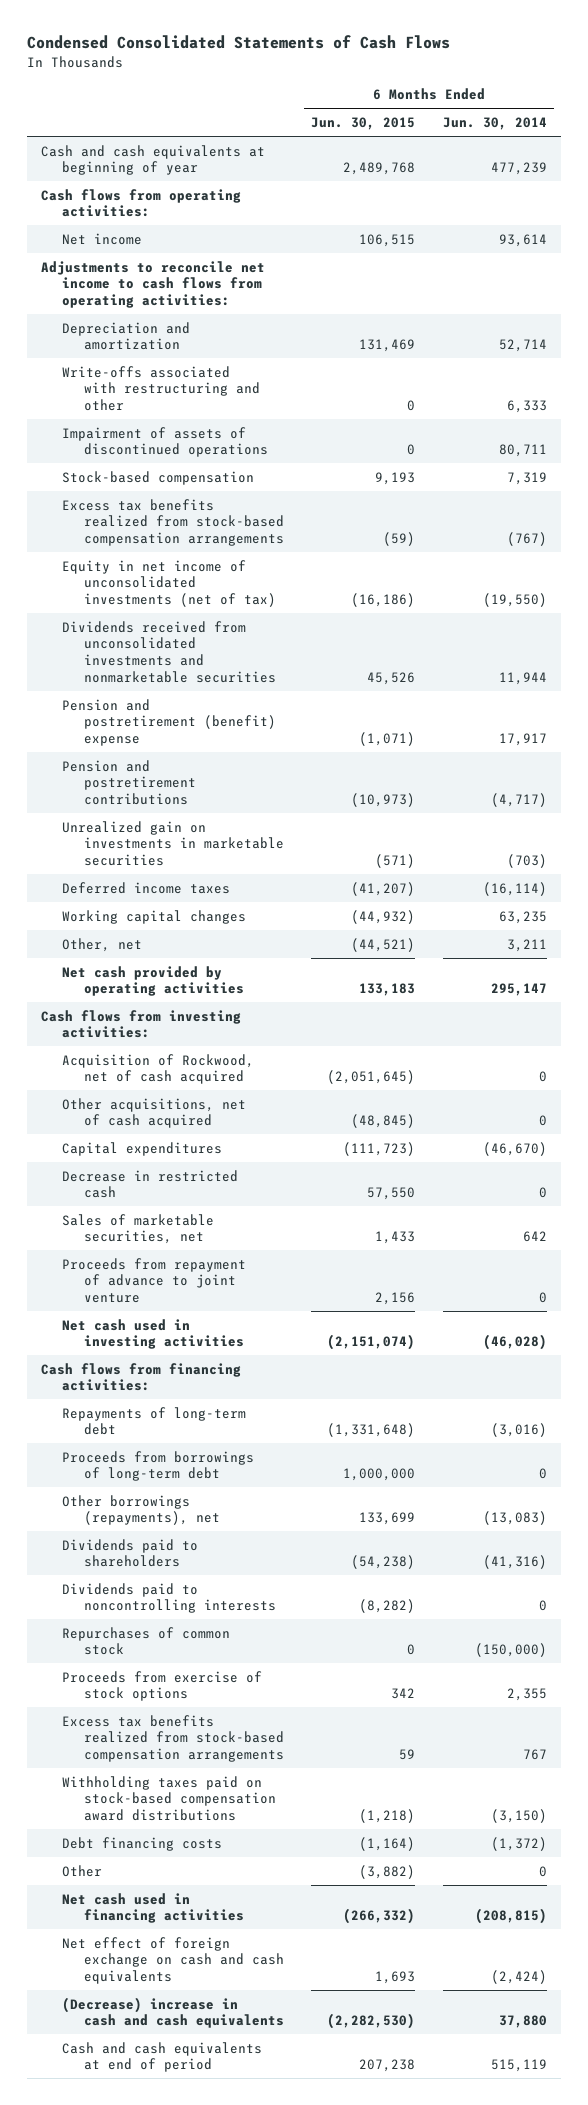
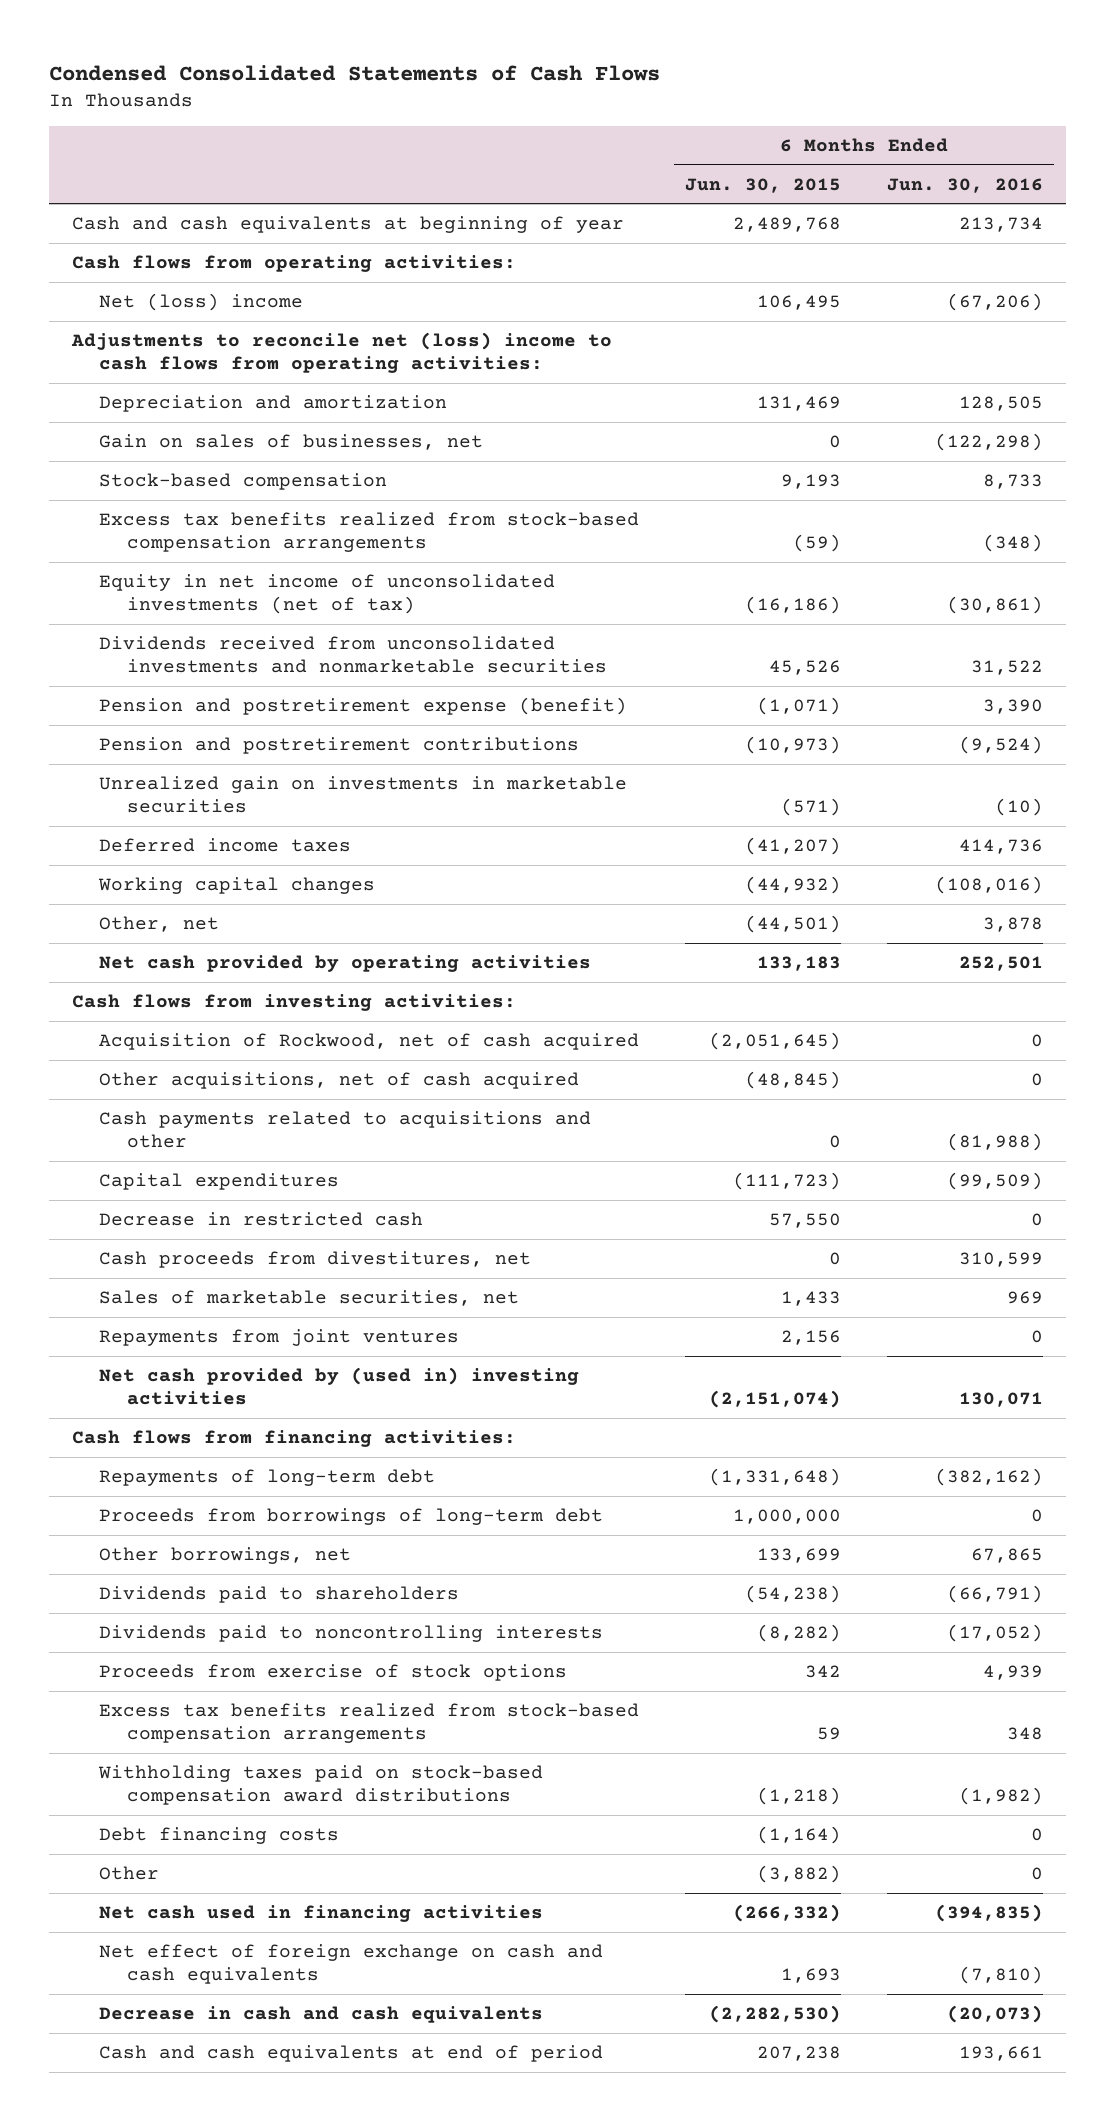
[442,117,547,131] Jun. 30, 2014 -> none
none -> [887,177,1044,193] Jun. 30, 2016
[62,232,143,245] Net income -> [99,293,304,312] Net (loss) income
[359,233,416,247] 106,515 -> [757,295,842,311] 106,495
[40,260,265,309] Adjustments to reconcile net income to cash flows from operating activities: -> [70,332,612,374] Adjustments to reconcile net (loss) income to cash flows from operating activities:
[62,365,260,412] Write-offs associated with restructuring and other -> none
[62,426,268,458] Impairment of assets of discontinued operations -> none
none -> [99,434,484,451] Gain on sales of businesses, net
[62,698,276,747] Pension and postretirement (benefit) expense -> [99,697,628,716] Pension and postretirement expense (benefit)
[351,937,416,952] (44,521) -> [745,915,842,934] (44,501)
none -> [99,1111,592,1149] Cash payments related to acquisitions and other
none -> [99,1251,532,1269] Cash proceeds from divestitures, net
[62,1257,247,1304] Proceeds from repayment of advance to joint venture -> [99,1329,460,1347] Repayments from joint ventures
[62,1318,244,1350] Net cash used in investing activities -> [99,1367,580,1406] Net cash provided by (used in) investing activities
[62,1494,220,1526] Other borrowings (repayments), net -> [99,1547,352,1565] Other borrowings, net
[62,1626,231,1656] Repurchases of common stock -> none
[62,1996,284,2029] (Decrease) increase in cash and cash equivalents -> [99,2006,544,2024] Decrease in cash and cash equivalents

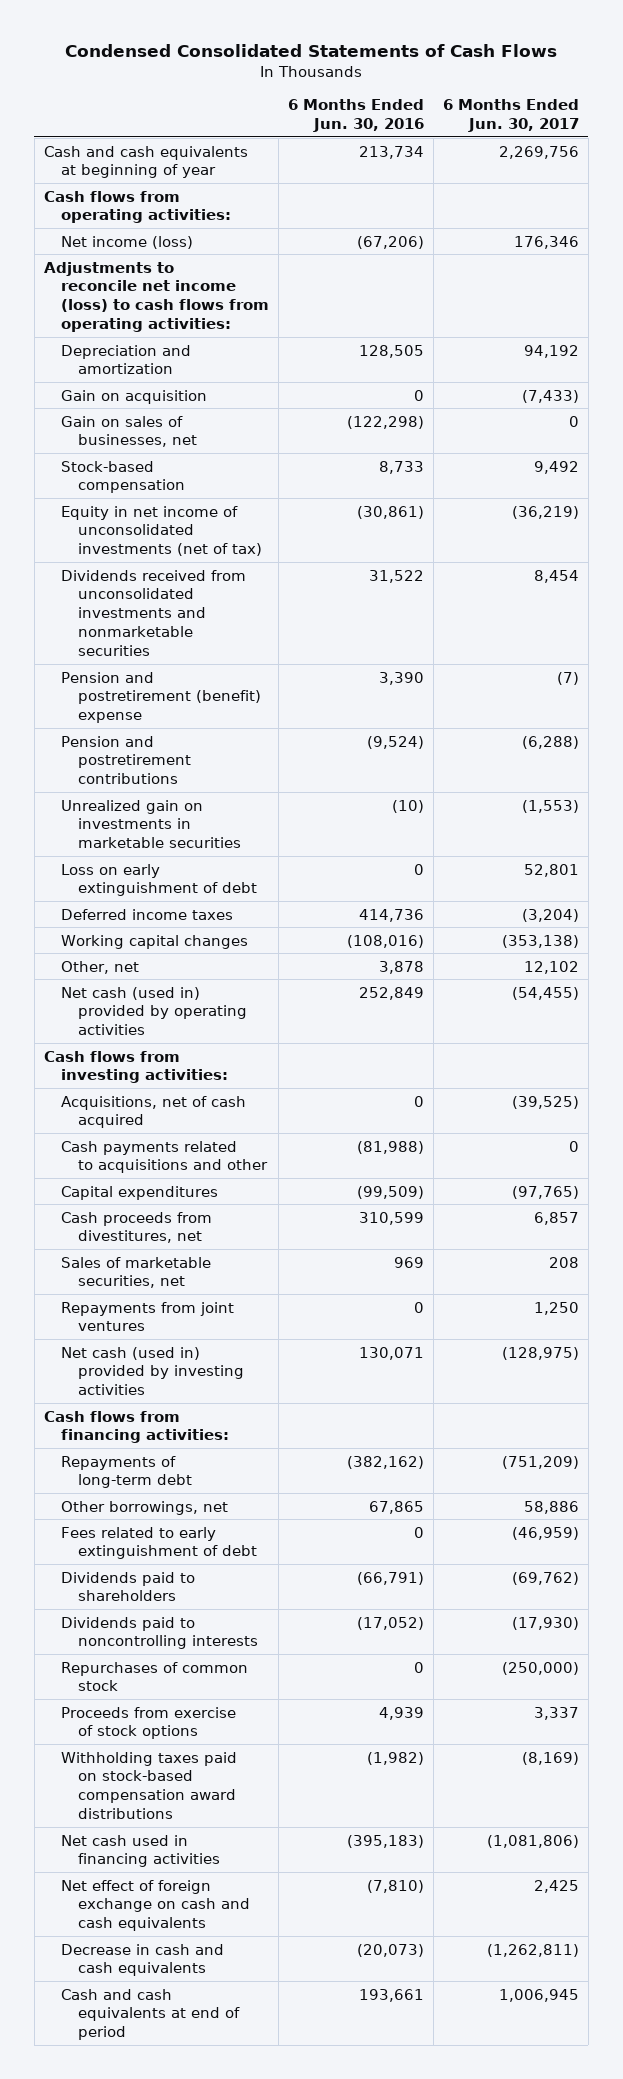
[685,177,842,193] Jun. 30, 2015 -> none
none -> [442,99,579,132] 6 Months Ended Jun. 30, 2017
[99,293,304,312] Net (loss) income -> [61,235,194,249] Net income (loss)
[70,332,612,374] Adjustments to reconcile net (loss) income to cash flows from operating activities: -> [43,261,270,333] Adjustments to reconcile net income (loss) to cash flows from operating activities:
none -> [61,389,208,404] Gain on acquisition
[99,512,640,553] Excess tax benefits realized from stock-based compensation arrangements -> none
[99,697,628,716] Pension and postretirement expense (benefit) -> [61,671,262,724] Pension and postretirement (benefit) expense
none -> [61,863,258,897] Loss on early extinguishment of debt
[99,955,592,973] Net cash provided by operating activities -> [61,986,248,1036] Net cash (used in) provided by operating activities
[959,956,1044,972] 252,501 -> [359,986,425,1000] 252,849
[99,1033,640,1051] Acquisition of Rockwood, net of cash acquired -> none
[99,1072,580,1090] Other acquisitions, net of cash acquired -> [61,1095,247,1129] Acquisitions, net of cash acquired
[99,1212,424,1227] Decrease in restricted cash -> none
[99,1367,580,1406] Net cash provided by (used in) investing activities -> [61,1346,245,1396] Net cash (used in) provided by investing activities
[99,1508,604,1526] Proceeds from borrowings of long-term debt -> none
none -> [61,1526,258,1560] Fees related to early extinguishment of debt
none -> [61,1661,249,1692] Repurchases of common stock
[99,1703,640,1744] Excess tax benefits realized from stock-based compensation arrangements -> none
[99,1827,340,1845] Debt financing costs -> none
[99,1866,160,1881] Other -> none
[935,1904,1044,1923] (394,835) -> [347,1834,425,1848] (395,183)

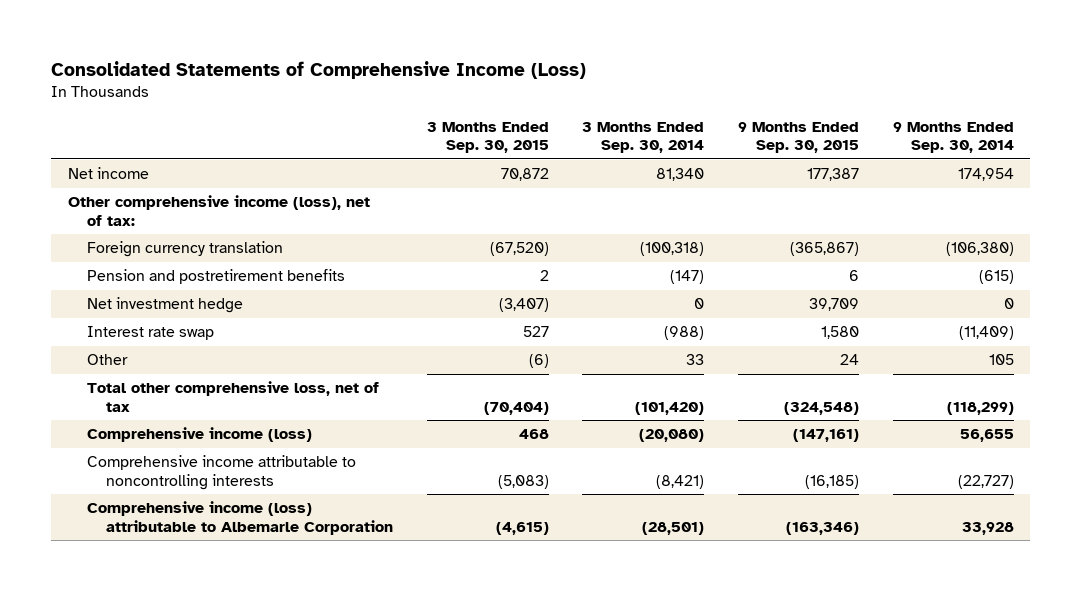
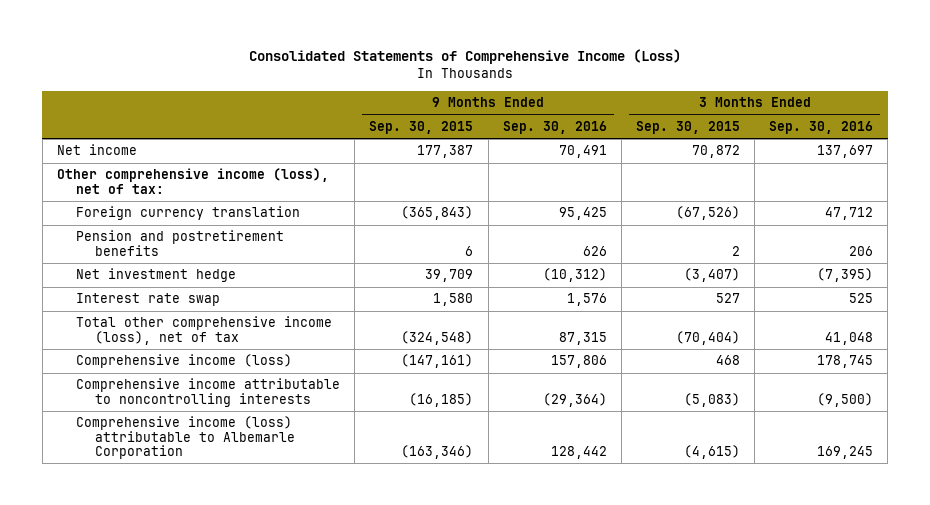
[582,122,705,154] 3 Months Ended Sep. 30, 2014 -> none
[892,122,1014,154] 9 Months Ended Sep. 30, 2014 -> none
none -> [502,120,607,134] Sep. 30, 2016
none -> [769,120,874,134] Sep. 30, 2016
[489,242,549,257] (67,520) -> [675,206,740,221] (67,526)
[790,242,860,257] (365,867) -> [401,206,474,221] (365,843)
[86,354,128,366] Other -> none
[86,381,379,412] Total other comprehensive loss, net of tax -> [76,316,333,345] Total other comprehensive income (loss), net of tax

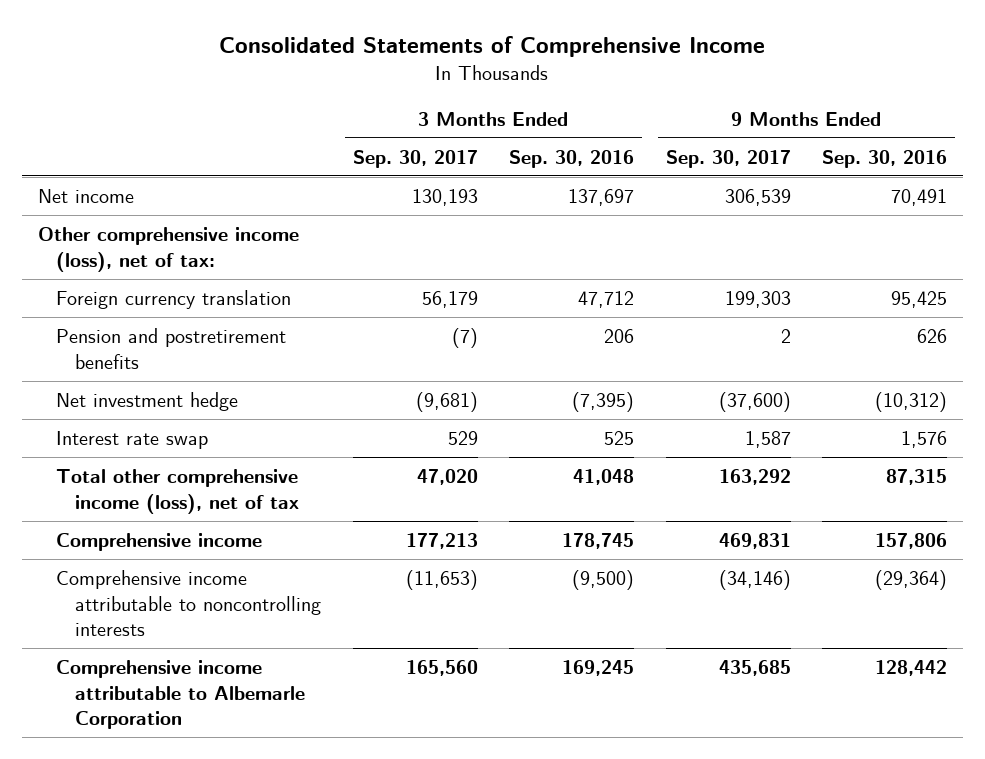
[249,49,682,65] Consolidated Statements of Comprehensive Income (Loss) -> [219,35,766,57] Consolidated Statements of Comprehensive Income
[369,120,474,134] Sep. 30, 2015 -> none
[635,120,740,134] Sep. 30, 2015 -> none
none -> [352,149,478,168] Sep. 30, 2017
none -> [665,149,791,168] Sep. 30, 2017
[76,354,293,369] Comprehensive income (loss) -> [56,532,263,551] Comprehensive income
[76,416,296,459] Comprehensive income (loss) attributable to Albemarle Corporation -> [56,659,306,730] Comprehensive income attributable to Albemarle Corporation

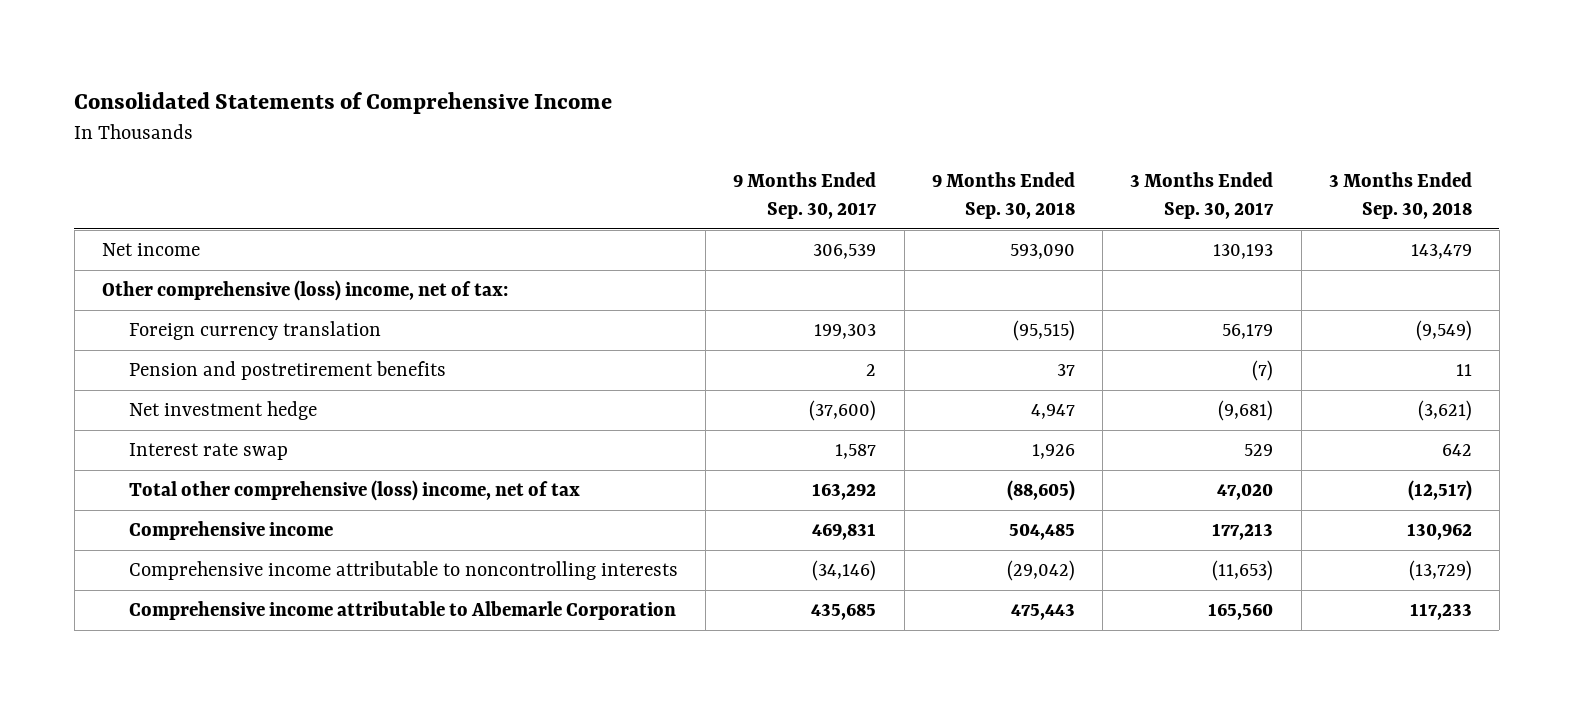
[509,149,635,168] Sep. 30, 2016 -> none
[822,149,948,168] Sep. 30, 2016 -> none
none -> [931,171,1075,220] 9 Months Ended Sep. 30, 2018
none -> [1328,171,1472,220] 3 Months Ended Sep. 30, 2018
[37,226,299,272] Other comprehensive income (loss), net of tax: -> [101,280,508,302] Other comprehensive (loss) income, net of tax:
[56,468,300,514] Total other comprehensive income (loss), net of tax -> [129,480,581,502] Total other comprehensive (loss) income, net of tax

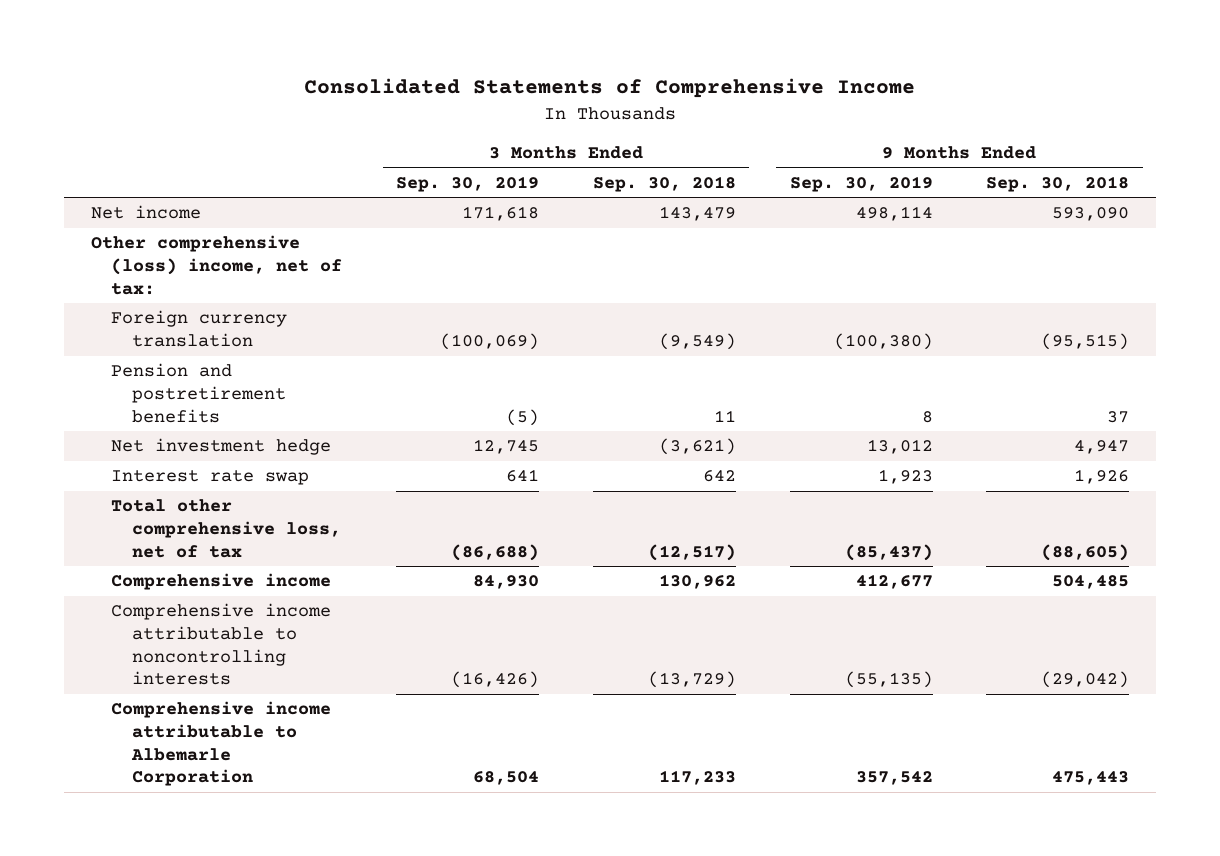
[733,171,878,220] 9 Months Ended Sep. 30, 2017 -> none
[1130,171,1275,220] 3 Months Ended Sep. 30, 2017 -> none
none -> [396,175,540,192] Sep. 30, 2019
none -> [789,175,933,192] Sep. 30, 2019
[129,480,581,502] Total other comprehensive (loss) income, net of tax -> [111,499,341,558] Total other comprehensive loss, net of tax

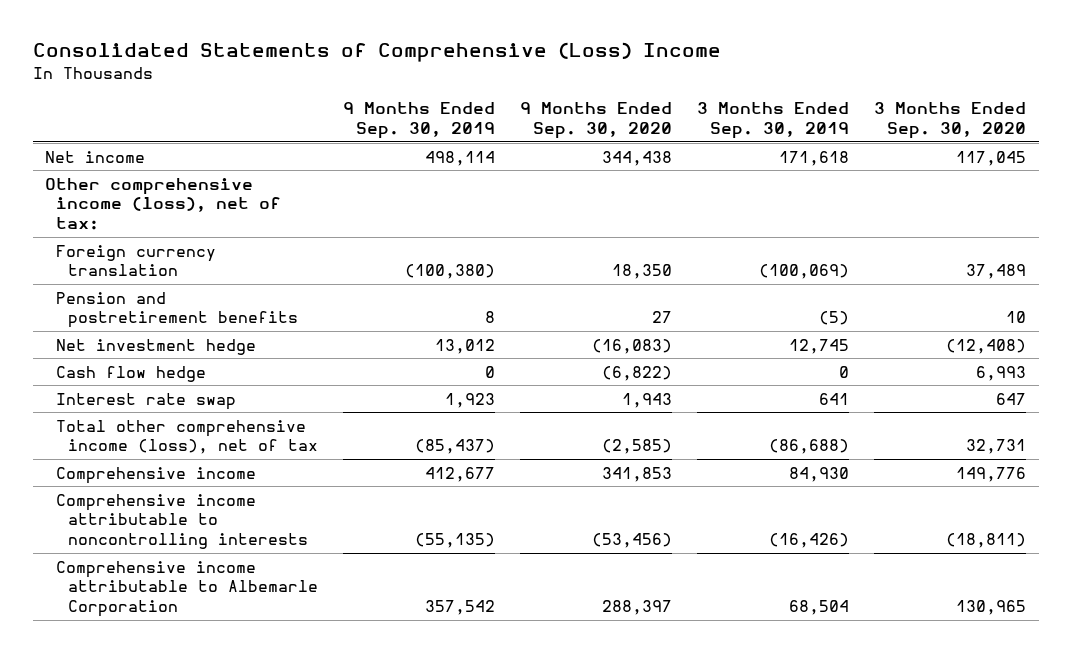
[304,78,916,99] Consolidated Statements of Comprehensive Income -> [32,42,721,63] Consolidated Statements of Comprehensive (Loss) Income
[592,175,736,192] Sep. 30, 2018 -> none
[986,175,1130,192] Sep. 30, 2018 -> none
none -> [519,102,672,140] 9 Months Ended Sep. 30, 2020
none -> [874,102,1027,140] 3 Months Ended Sep. 30, 2020
[91,235,343,295] Other comprehensive (loss) income, net of tax: -> [45,177,282,231] Other comprehensive income (loss), net of tax:
none -> [56,365,207,382] Cash flow hedge
[111,499,341,558] Total other comprehensive loss, net of tax -> [56,419,318,455] Total other comprehensive income (loss), net of tax

